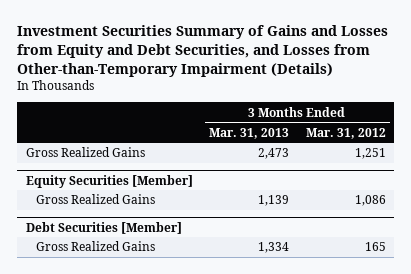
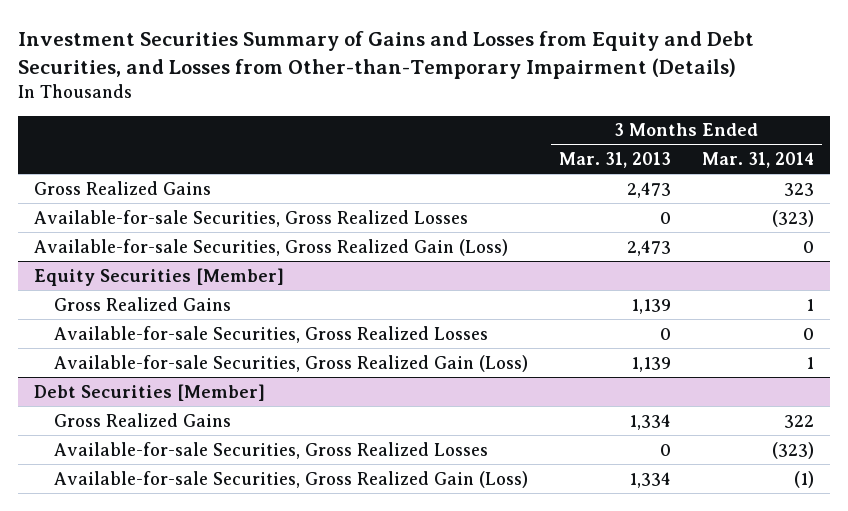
[305,127,386,139] Mar. 31, 2012 -> none
none -> [701,152,814,169] Mar. 31, 2014
none -> [33,209,468,227] Available-for-sale Securities, Gross Realized Losses
none -> [33,238,508,256] Available-for-sale Securities, Gross Realized Gain (Loss)
none -> [53,325,488,343] Available-for-sale Securities, Gross Realized Losses
none -> [53,354,528,372] Available-for-sale Securities, Gross Realized Gain (Loss)
none -> [53,441,488,459] Available-for-sale Securities, Gross Realized Losses
none -> [53,470,528,488] Available-for-sale Securities, Gross Realized Gain (Loss)

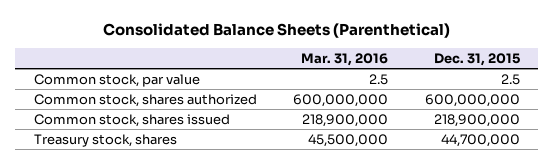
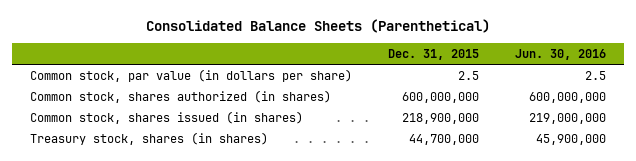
[301,53,389,67] Mar. 31, 2016 -> none
none -> [515,49,607,61] Jun. 30, 2016
[33,73,200,87] Common stock, par value -> [30,69,353,83] Common stock, par value (in dollars per share)
[33,93,257,107] Common stock, shares authorized -> [30,90,332,104] Common stock, shares authorized (in shares)
[33,113,230,127] Common stock, shares issued -> [30,111,304,125] Common stock, shares issued (in shares)
[33,133,177,147] Treasury stock, shares -> [30,132,269,146] Treasury stock, shares (in shares)

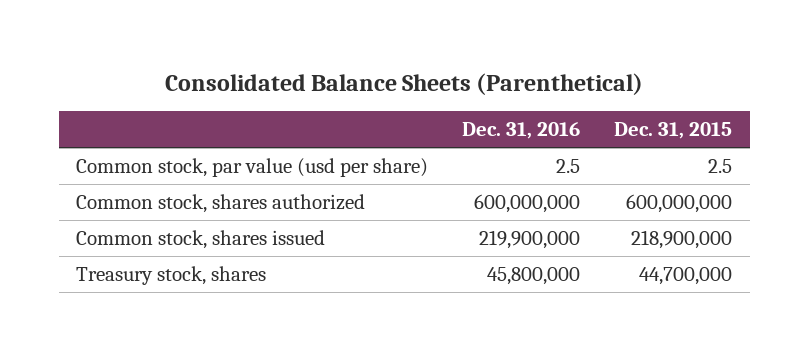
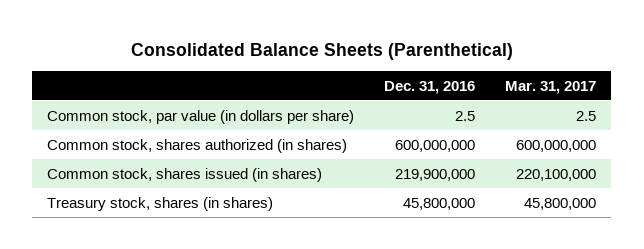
[614,122,733,140] Dec. 31, 2015 -> none
none -> [505,80,597,94] Mar. 31, 2017
[75,157,428,177] Common stock, par value (usd per share) -> [47,109,355,124] Common stock, par value (in dollars per share)
[75,193,365,213] Common stock, shares authorized -> [47,138,348,153] Common stock, shares authorized (in shares)
[75,229,325,249] Common stock, shares issued -> [47,167,323,182] Common stock, shares issued (in shares)
[75,265,266,285] Treasury stock, shares -> [47,196,274,211] Treasury stock, shares (in shares)

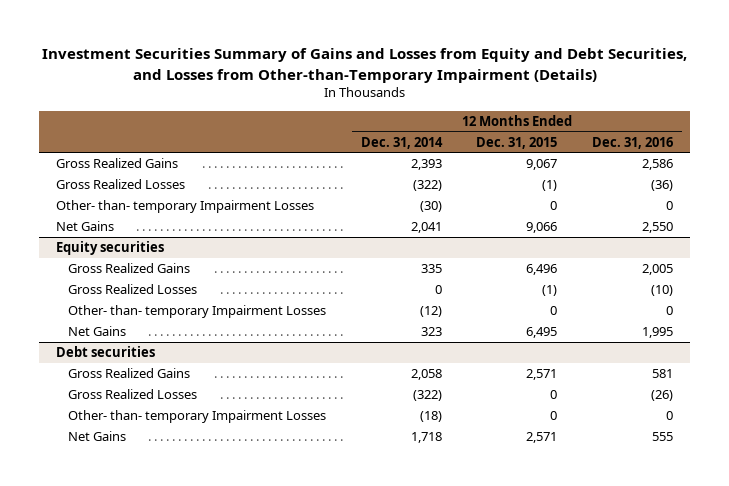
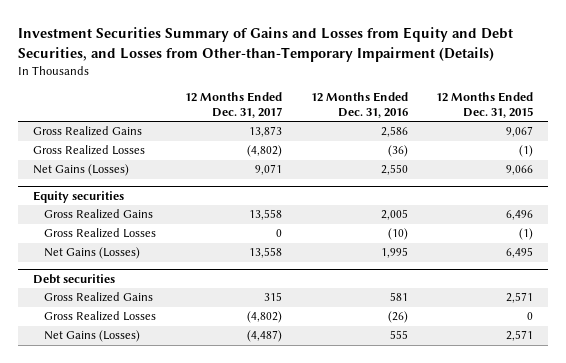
[360,136,443,149] Dec. 31, 2014 -> none
none -> [184,91,282,118] 12 Months Ended Dec. 31, 2017
[56,200,315,214] Other- than- temporary Impairment Losses -> none
[56,221,115,232] Net Gains -> [32,164,129,177] Net Gains (Losses)
[67,305,326,319] Other- than- temporary Impairment Losses -> none
[67,326,126,337] Net Gains -> [44,247,141,260] Net Gains (Losses)
[67,410,326,424] Other- than- temporary Impairment Losses -> none
[67,431,126,442] Net Gains -> [44,330,141,343] Net Gains (Losses)

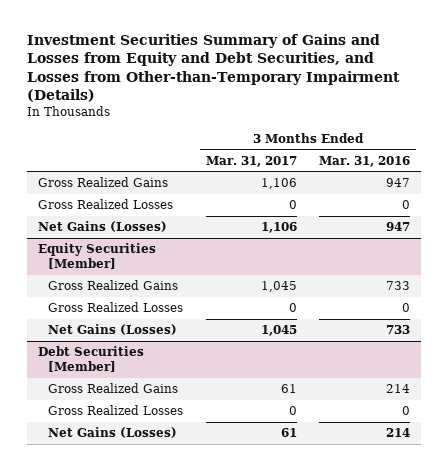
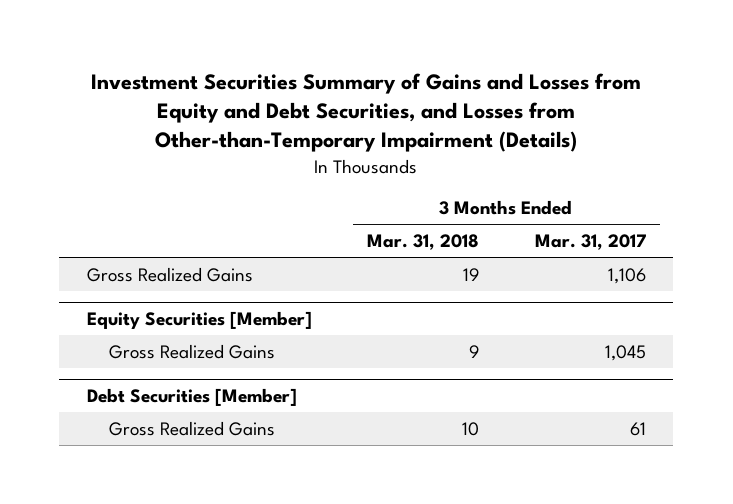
[318,155,410,167] Mar. 31, 2016 -> none
none -> [367,234,480,251] Mar. 31, 2018
[37,199,173,210] Gross Realized Losses -> none
[37,221,167,233] Net Gains (Losses) -> none
[48,302,184,313] Gross Realized Losses -> none
[48,324,178,336] Net Gains (Losses) -> none
[48,405,184,416] Gross Realized Losses -> none
[48,427,178,439] Net Gains (Losses) -> none

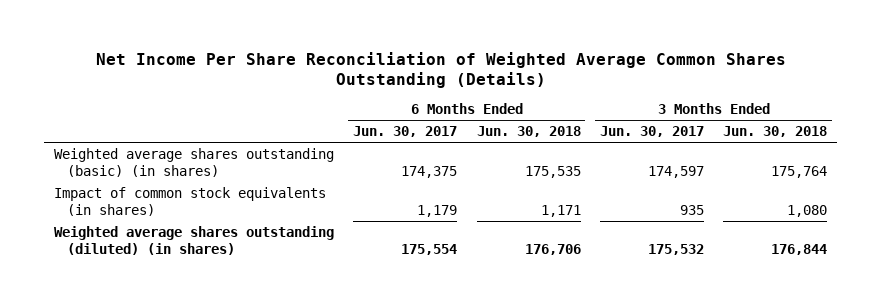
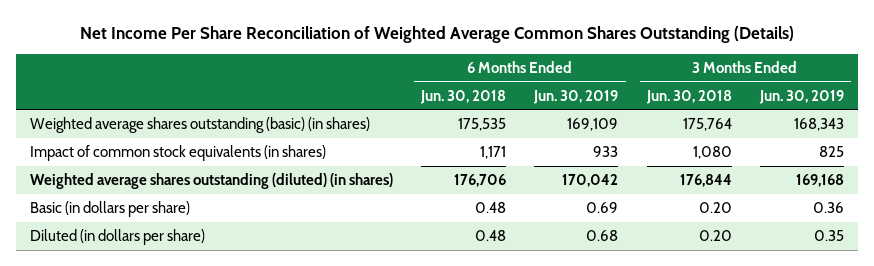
[353,126,458,138] Jun. 30, 2017 -> none
[600,126,705,138] Jun. 30, 2017 -> none
none -> [533,89,619,104] Jun. 30, 2019
none -> [759,89,845,104] Jun. 30, 2019
none -> [29,201,190,218] Basic (in dollars per share)
none -> [29,229,205,246] Diluted (in dollars per share)

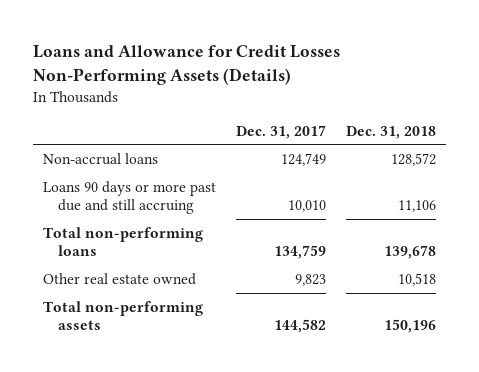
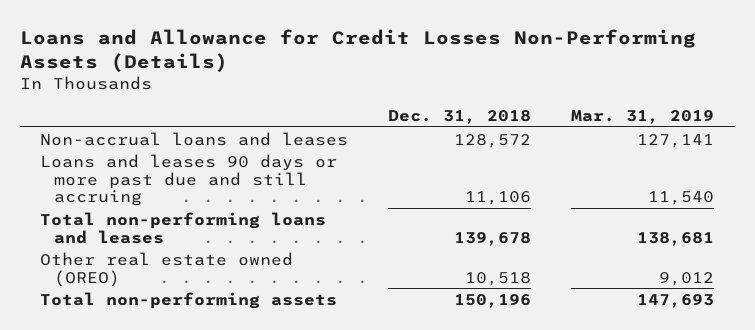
[236,124,327,139] Dec. 31, 2017 -> none
none -> [571,110,715,125] Mar. 31, 2019
[43,152,159,165] Non-accrual loans -> [40,131,349,146] Non-accrual loans and leases
[43,180,217,215] Loans 90 days or more past due and still accruing -> [40,153,338,207] Loans and leases 90 days or more past due and still accruing
[43,226,204,257] Total non-performing loans -> [40,211,327,244] Total non-performing loans and leases
[43,272,197,285] Other real estate owned -> [40,251,294,287] Other real estate owned (OREO)

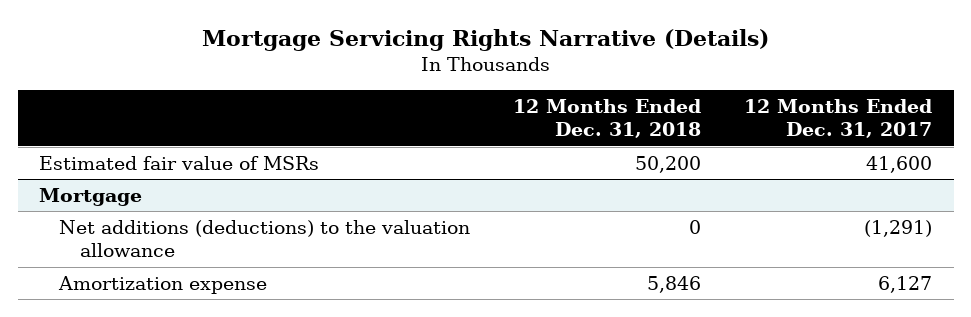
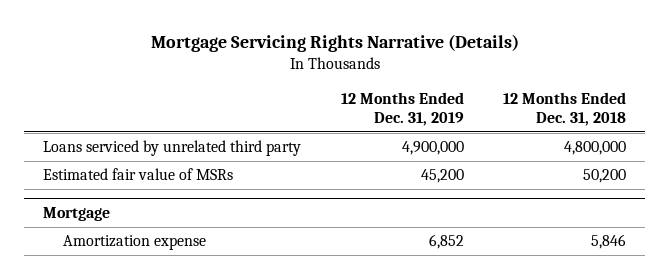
[744,99,933,139] 12 Months Ended Dec. 31, 2017 -> none
none -> [340,91,464,126] 12 Months Ended Dec. 31, 2019
none -> [43,140,302,157] Loans serviced by unrelated third party
[59,219,471,258] Net additions (deductions) to the valuation allowance -> none

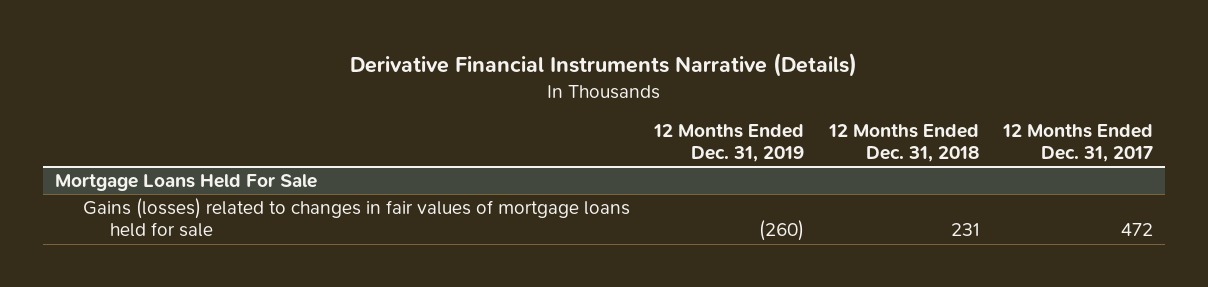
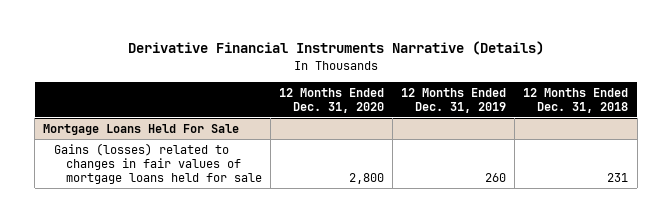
[1001,123,1153,163] 12 Months Ended Dec. 31, 2017 -> none
none -> [278,87,384,114] 12 Months Ended Dec. 31, 2020
[759,220,805,242] (260) -> [485,173,507,183] 260

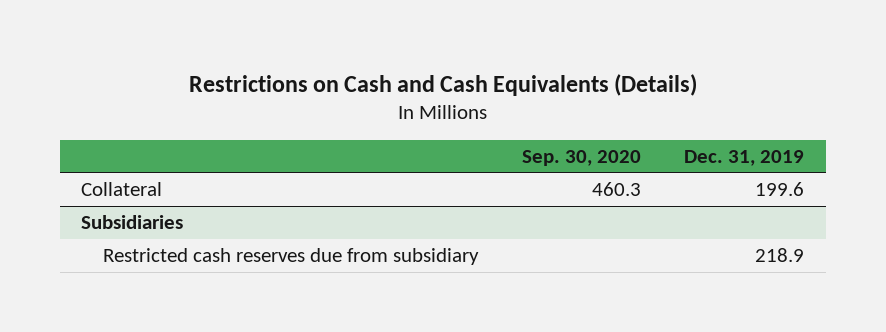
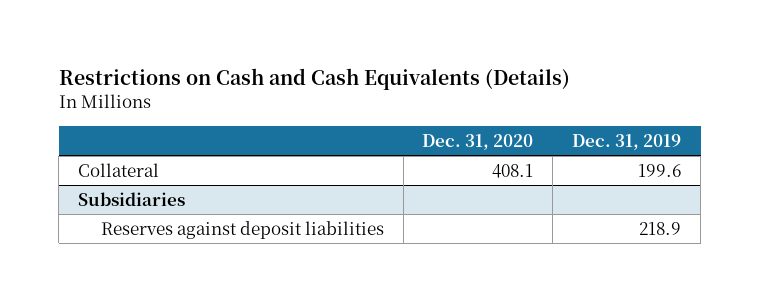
[522,149,642,166] Sep. 30, 2020 -> none
none -> [422,133,534,150] Dec. 31, 2020
[103,247,480,265] Restricted cash reserves due from subsidiary -> [100,220,384,239] Reserves against deposit liabilities

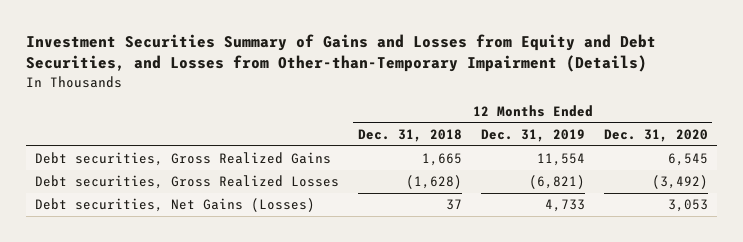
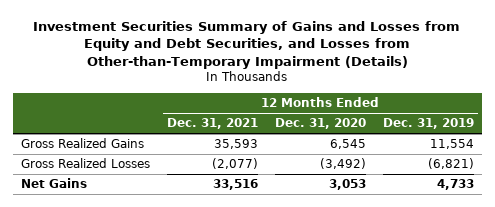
[358,128,463,142] Dec. 31, 2018 -> none
none -> [167,118,259,130] Dec. 31, 2021
[35,152,332,167] Debt securities, Gross Realized Gains -> [21,138,145,149] Gross Realized Gains
[35,175,340,190] Debt securities, Gross Realized Losses -> [21,158,151,169] Gross Realized Losses
[35,198,316,213] Debt securities, Net Gains (Losses) -> [21,178,88,189] Net Gains

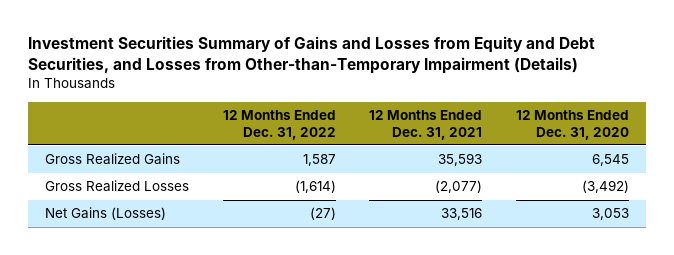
[382,118,474,130] Dec. 31, 2019 -> none
none -> [222,109,336,140] 12 Months Ended Dec. 31, 2022
[21,178,88,189] Net Gains -> [45,207,167,221] Net Gains (Losses)

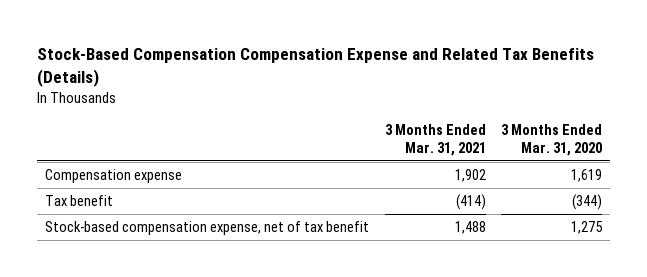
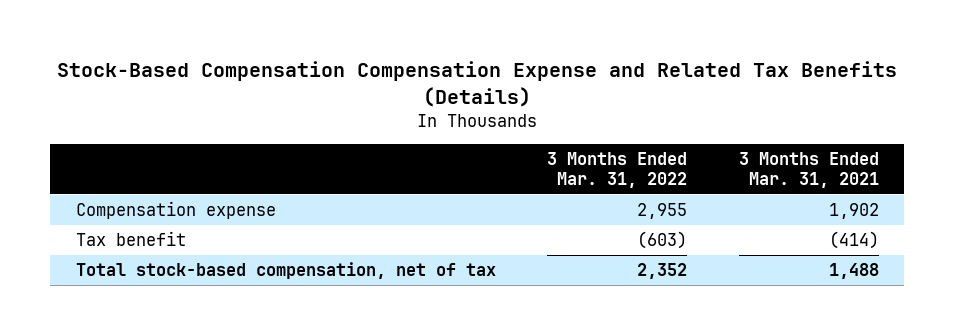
[501,124,603,157] 3 Months Ended Mar. 31, 2020 -> none
none -> [547,151,688,189] 3 Months Ended Mar. 31, 2022
[45,221,370,236] Stock-based compensation expense, net of tax benefit -> [76,262,497,280] Total stock-based compensation, net of tax

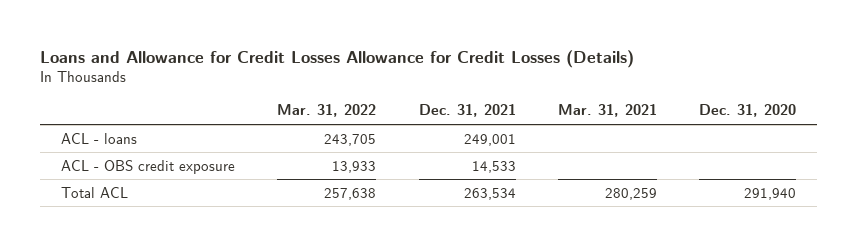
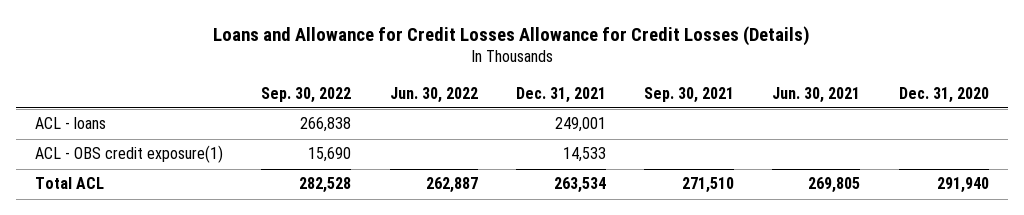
[277,104,377,118] Mar. 31, 2022 -> none
[557,104,657,118] Mar. 31, 2021 -> none
none -> [261,86,352,103] Sep. 30, 2022
none -> [389,86,478,103] Jun. 30, 2022
none -> [644,86,735,103] Sep. 30, 2021
none -> [772,86,861,103] Jun. 30, 2021
[61,159,236,174] ACL - OBS credit exposure -> [35,145,224,164] ACL - OBS credit exposure(1)

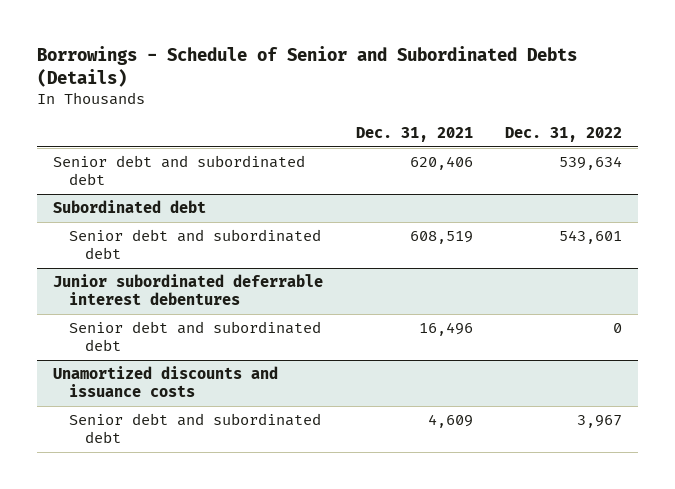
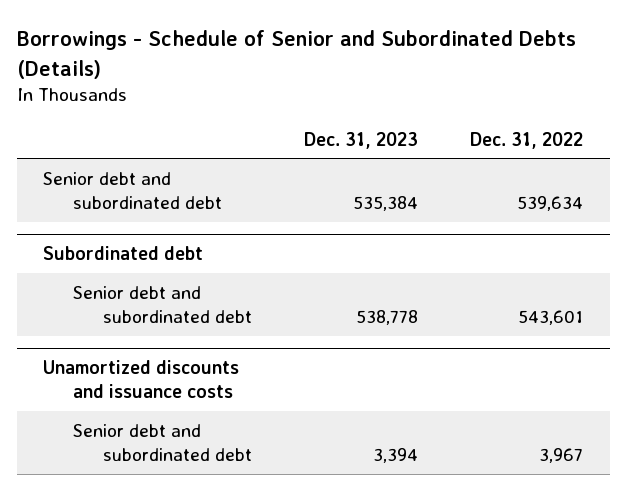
[355,127,473,143] Dec. 31, 2021 -> none
none -> [303,131,418,149] Dec. 31, 2023
[53,274,324,306] Junior subordinated deferrable interest debentures -> none
[69,321,322,352] Senior debt and subordinated debt -> none

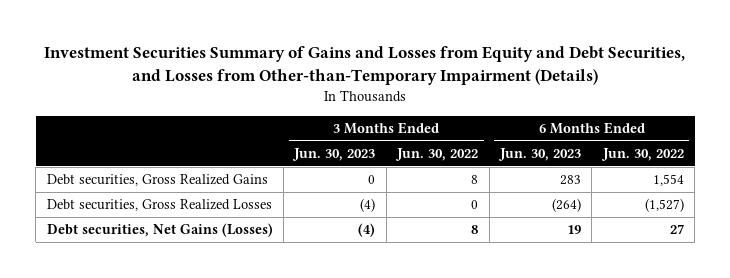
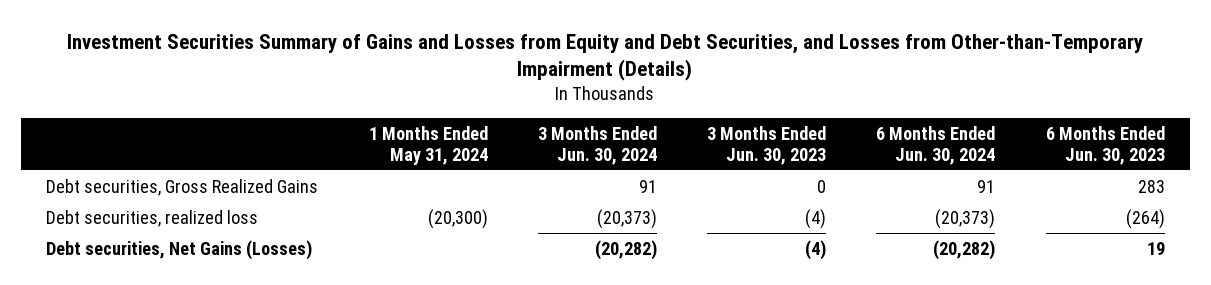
[395,148,479,162] Jun. 30, 2022 -> none
[600,148,684,162] Jun. 30, 2022 -> none
none -> [368,125,488,165] 1 Months Ended May 31, 2024
none -> [537,125,657,165] 3 Months Ended Jun. 30, 2024
none -> [876,125,996,165] 6 Months Ended Jun. 30, 2024
[46,199,272,212] Debt securities, Gross Realized Losses -> [46,209,259,227] Debt securities, realized loss

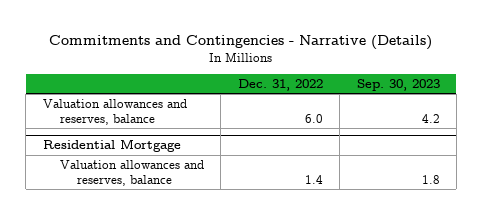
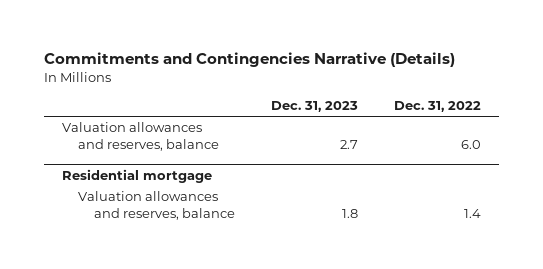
[49,35,433,51] Commitments and Contingencies - Narrative (Details) -> [43,51,455,67] Commitments and Contingencies Narrative (Details)
[356,78,440,91] Sep. 30, 2023 -> none
none -> [271,101,359,113] Dec. 31, 2023
[42,139,181,153] Residential Mortgage -> [61,168,212,183] Residential mortgage

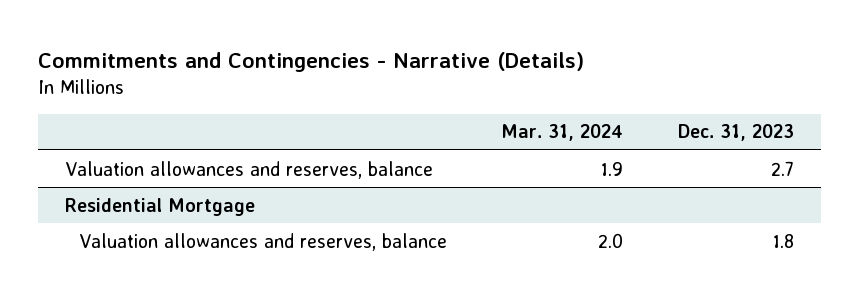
[43,51,455,67] Commitments and Contingencies Narrative (Details) -> [37,51,584,72] Commitments and Contingencies - Narrative (Details)
[394,101,482,113] Dec. 31, 2022 -> none
none -> [501,124,624,142] Mar. 31, 2024
[61,168,212,183] Residential mortgage -> [64,197,255,216] Residential Mortgage

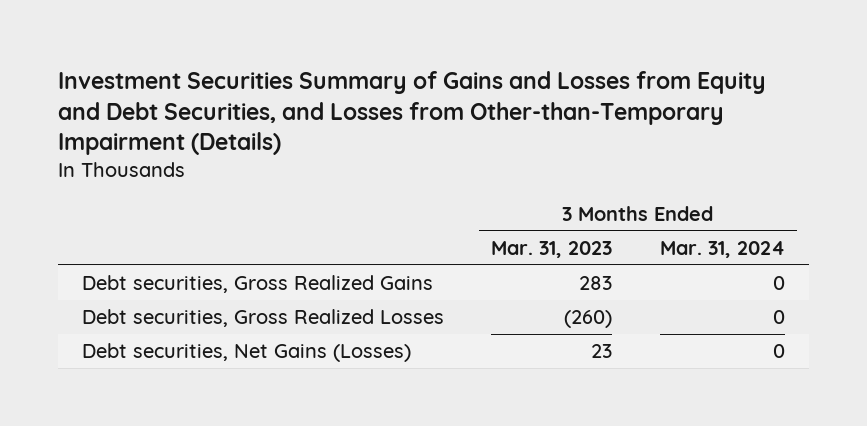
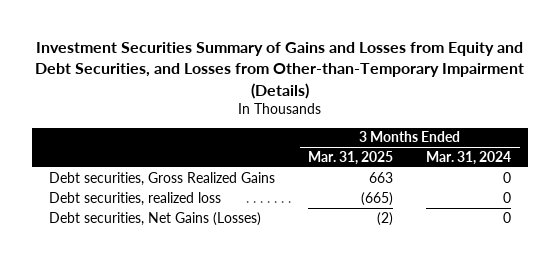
[491,240,613,258] Mar. 31, 2023 -> none
none -> [307,151,393,166] Mar. 31, 2025
[81,308,444,327] Debt securities, Gross Realized Losses -> [48,191,221,206] Debt securities, realized loss

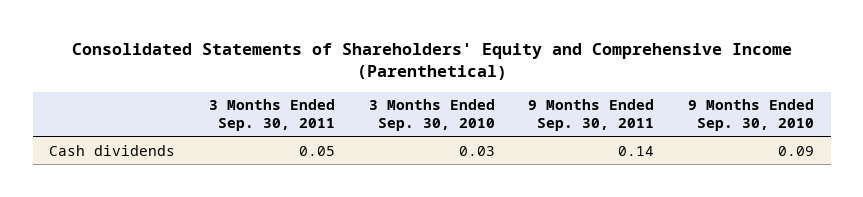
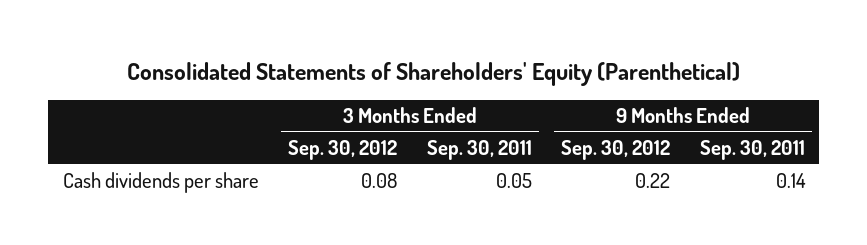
[71,42,792,81] Consolidated Statements of Shareholders' Equity and Comprehensive Income (Parenthetical) -> [126,61,740,86] Consolidated Statements of Shareholders' Equity (Parenthetical)
[368,99,495,131] 3 Months Ended Sep. 30, 2010 -> none
[687,99,814,131] 9 Months Ended Sep. 30, 2010 -> none
none -> [288,140,398,161] Sep. 30, 2012
none -> [561,140,671,161] Sep. 30, 2012
[49,144,176,156] Cash dividends -> [62,172,259,194] Cash dividends per share

